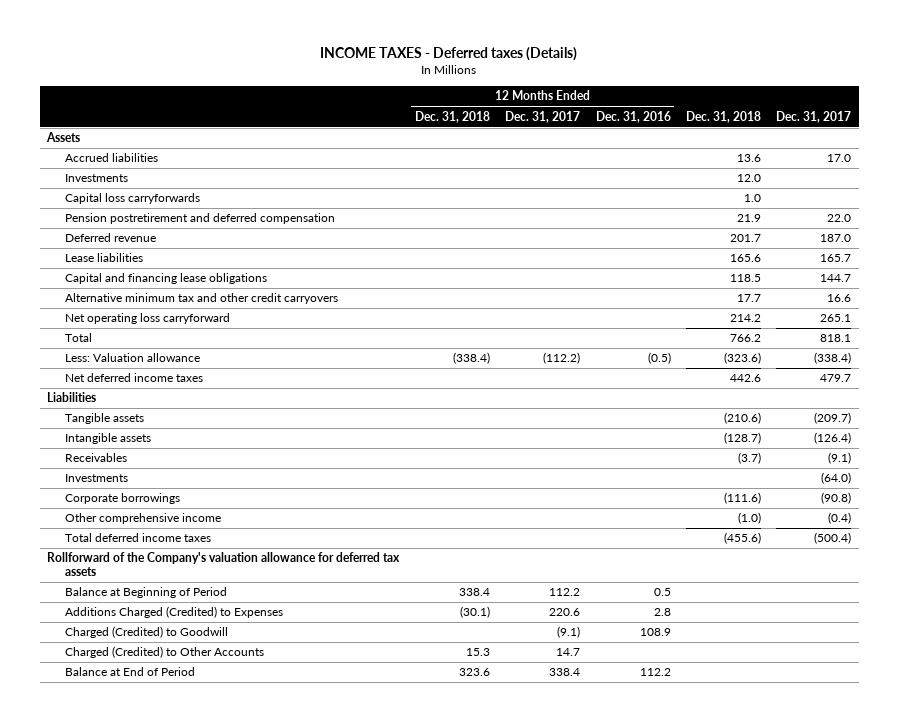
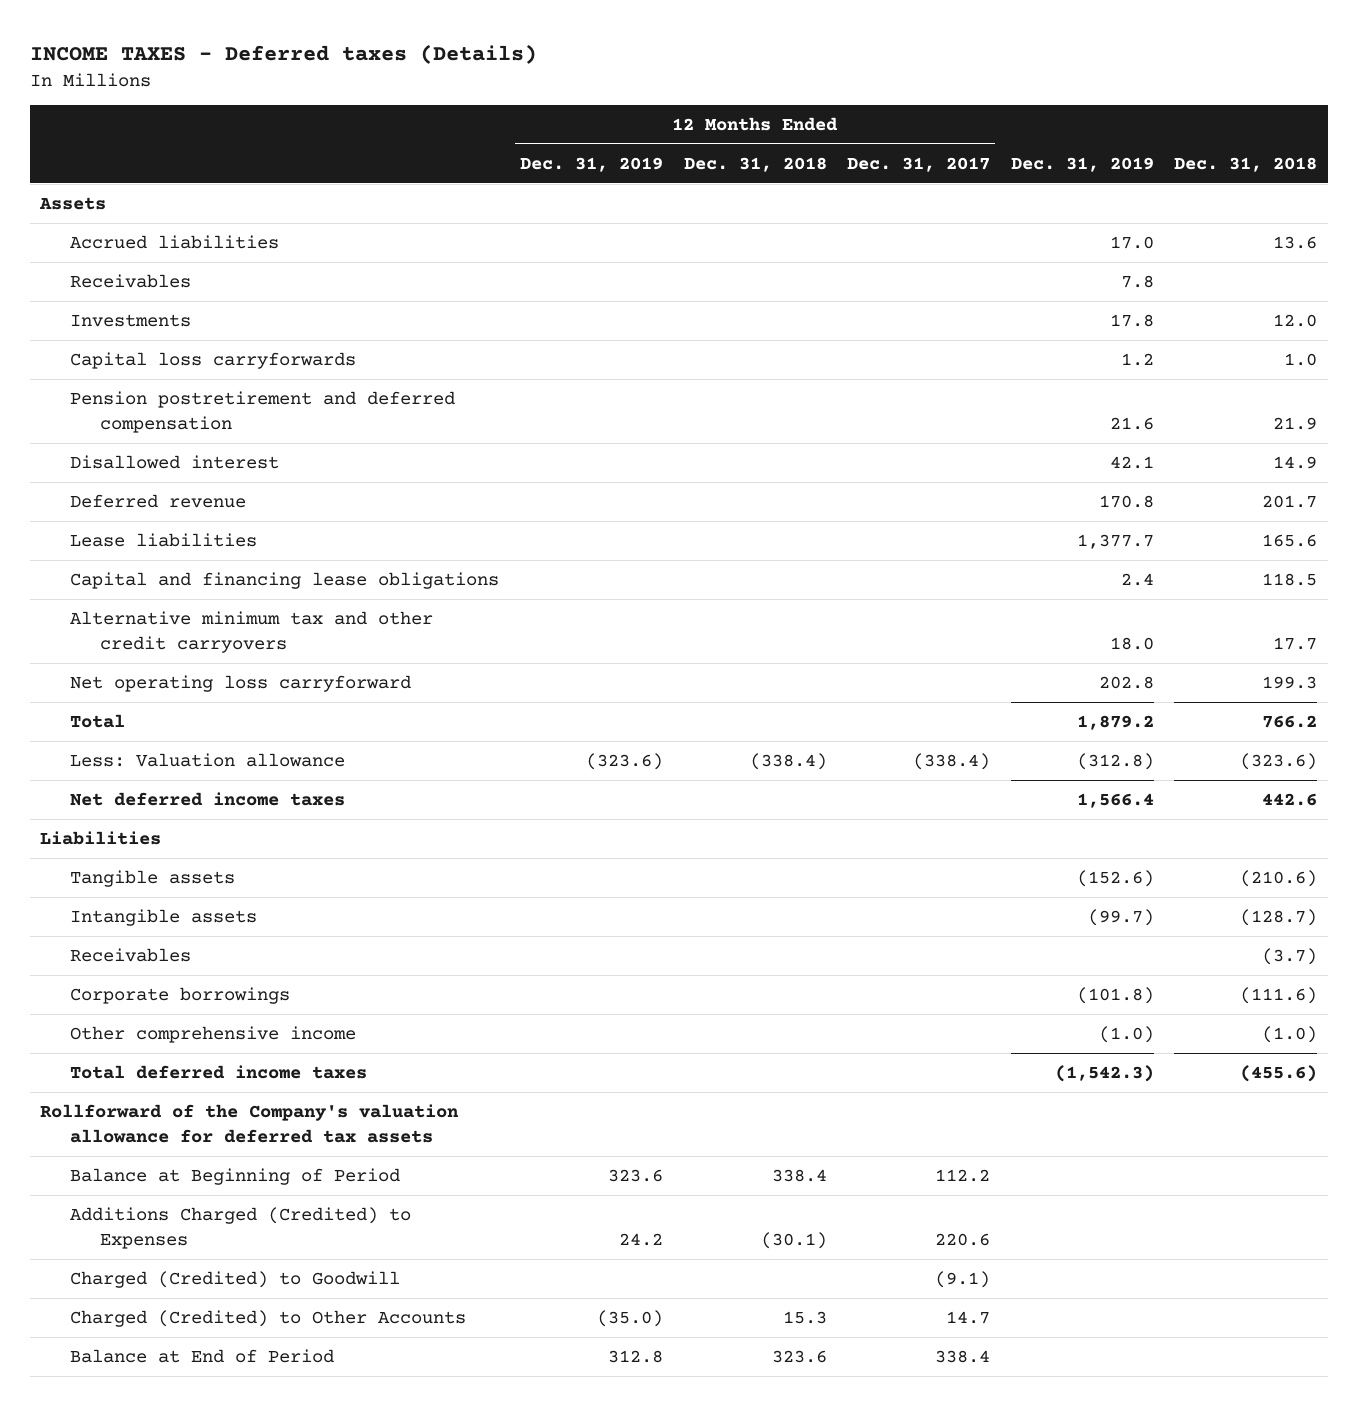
[595,110,671,123] Dec. 31, 2016 -> none
[776,110,852,123] Dec. 31, 2017 -> none
none -> [519,156,663,172] Dec. 31, 2019
none -> [1010,156,1154,172] Dec. 31, 2019
none -> [70,274,192,289] Receivables
none -> [70,455,280,470] Disallowed interest
[729,314,761,323] 214.2 -> [1262,676,1318,690] 199.3
[543,352,581,365] (112.2) -> [913,753,991,771] (338.4)
[64,474,128,483] Investments -> none

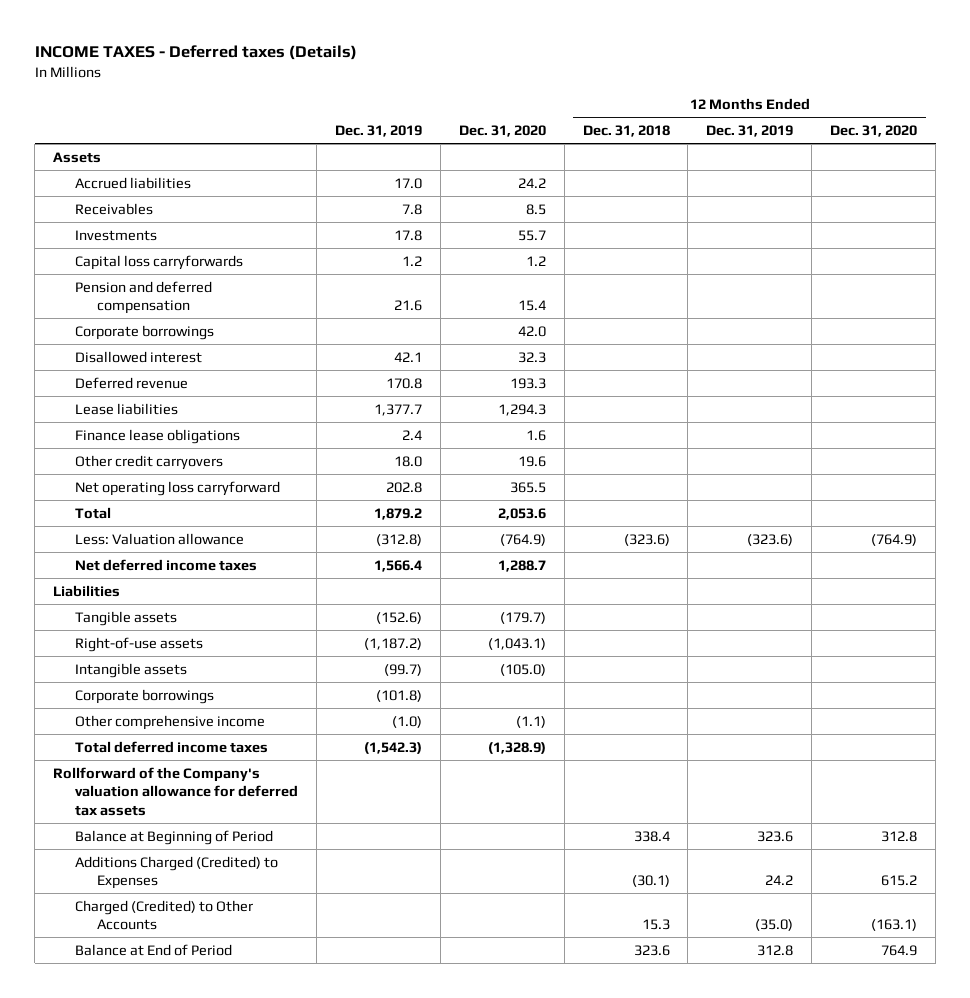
[847,156,991,172] Dec. 31, 2017 -> none
[1174,156,1318,172] Dec. 31, 2018 -> none
none -> [458,124,546,137] Dec. 31, 2020
none -> [830,124,918,137] Dec. 31, 2020
[70,391,456,433] Pension postretirement and deferred compensation -> [75,280,213,315] Pension and deferred compensation
none -> [75,324,215,340] Corporate borrowings
[70,572,500,590] Capital and financing lease obligations -> [75,428,241,444] Finance lease obligations
[70,611,434,653] Alternative minimum tax and other credit carryovers -> [75,454,224,470] Other credit carryovers
[749,753,827,771] (338.4) -> [623,533,670,546] (323.6)
none -> [75,636,204,652] Right-of-use assets
[70,948,192,963] Receivables -> none
[70,1271,401,1289] Charged (Credited) to Goodwill -> none

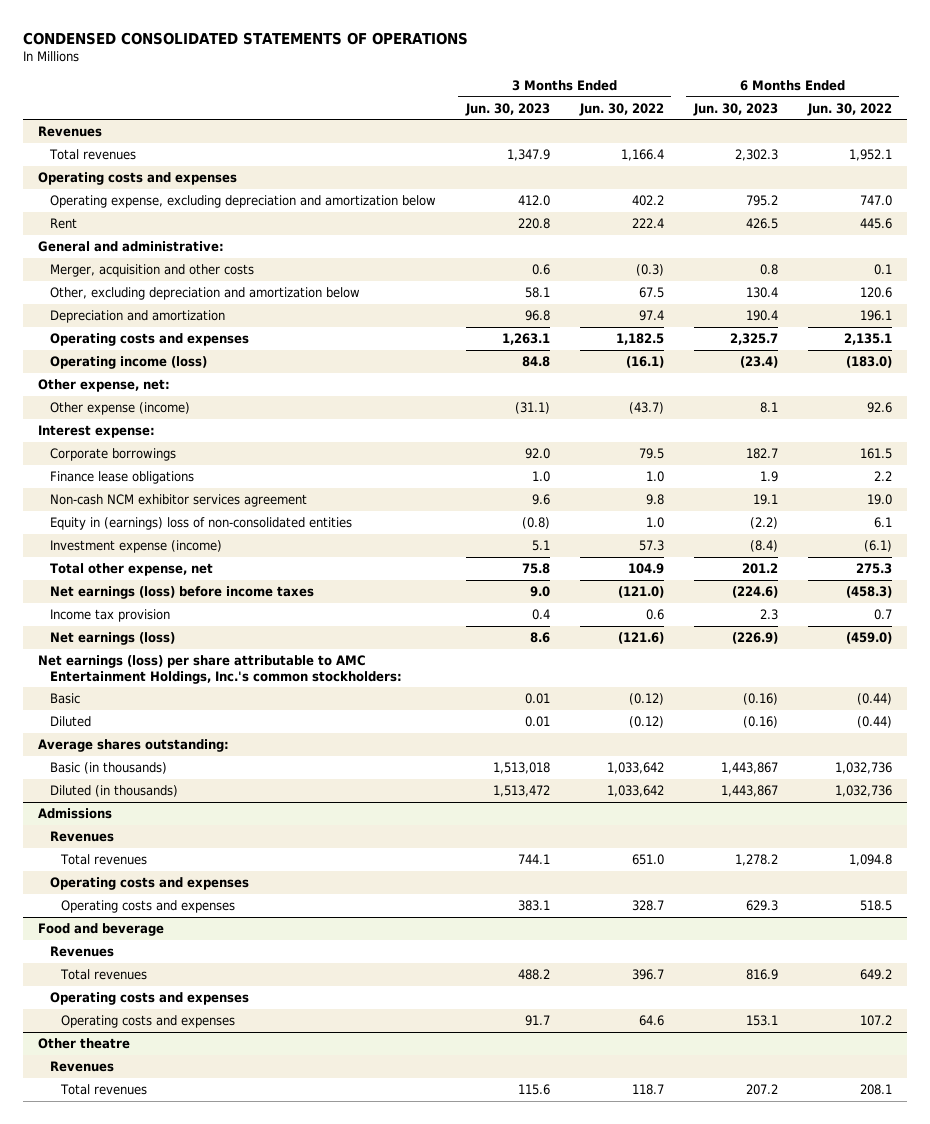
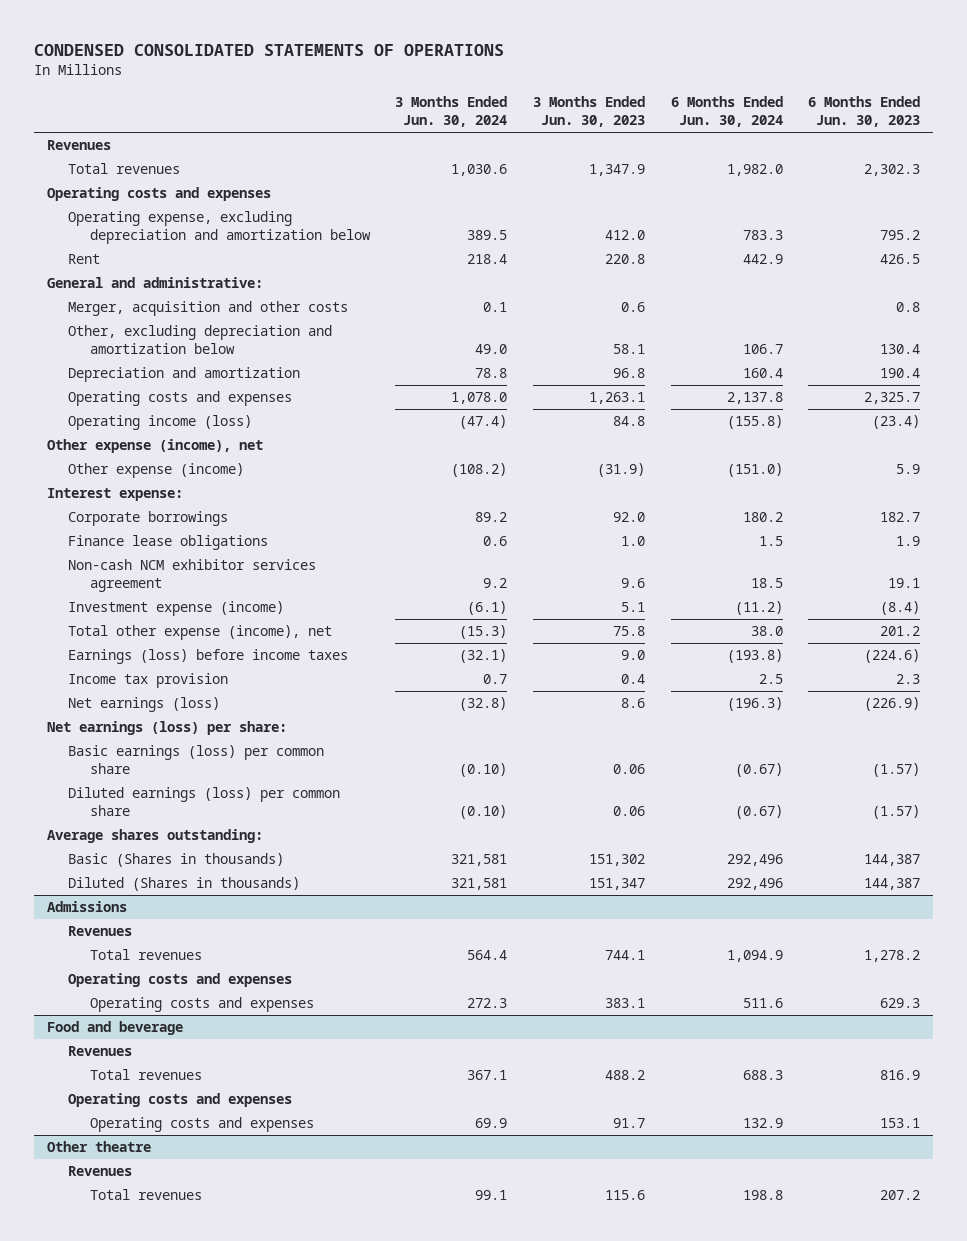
[578,102,664,116] Jun. 30, 2022 -> none
[806,102,892,116] Jun. 30, 2022 -> none
none -> [395,95,508,127] 3 Months Ended Jun. 30, 2024
none -> [670,95,783,127] 6 Months Ended Jun. 30, 2024
[38,379,171,393] Other expense, net: -> [47,439,264,454] Other expense (income), net
[514,402,550,415] (31.1) -> [596,463,645,478] (31.9)
[759,402,778,414] 8.1 -> [896,464,921,475] 5.9
[49,517,352,531] Equity in (earnings) loss of non-consolidated entities -> none
[49,563,213,577] Total other expense, net -> [68,625,333,641] Total other expense (income), net
[49,586,314,600] Net earnings (loss) before income taxes -> [68,649,349,665] Earnings (loss) before income taxes
[49,693,80,705] Basic -> none
[49,716,91,728] Diluted -> none
[38,655,402,684] Net earnings (loss) per share attributable to AMC Entertainment Holdings, Inc.'s common stockholders: -> [47,721,288,736] Net earnings (loss) per share:
none -> [68,745,325,775] Basic earnings (loss) per common share
none -> [68,787,341,817] Diluted earnings (loss) per common share
[49,762,167,775] Basic (in thousands) -> [68,853,285,868] Basic (Shares in thousands)
[492,762,550,775] 1,513,018 -> [588,854,645,867] 151,302
[720,762,778,775] 1,443,867 -> [864,854,921,867] 144,387
[49,785,178,798] Diluted (in thousands) -> [68,877,301,892] Diluted (Shares in thousands)
[492,785,550,798] 1,513,472 -> [588,878,645,891] 151,347
[720,785,778,798] 1,443,867 -> [864,878,921,891] 144,387

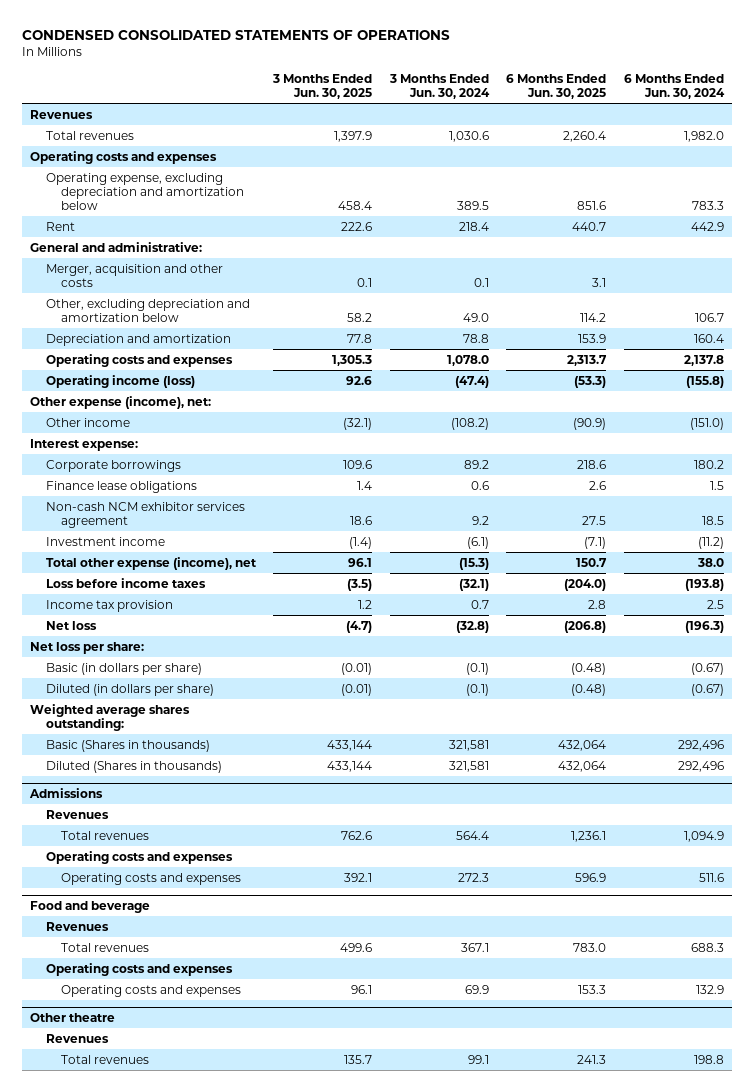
[532,95,645,127] 3 Months Ended Jun. 30, 2023 -> none
[808,95,921,127] 6 Months Ended Jun. 30, 2023 -> none
none -> [272,73,373,99] 3 Months Ended Jun. 30, 2025
none -> [506,73,607,99] 6 Months Ended Jun. 30, 2025
[47,439,264,454] Other expense (income), net -> [30,395,212,409] Other expense (income), net:
[68,463,245,479] Other expense (income) -> [45,417,130,427] Other income
[68,601,285,617] Investment expense (income) -> [45,536,165,546] Investment income
[68,649,349,665] Earnings (loss) before income taxes -> [45,577,206,588] Loss before income taxes
[68,697,221,713] Net earnings (loss) -> [45,620,97,630] Net loss
[47,721,288,736] Net earnings (loss) per share: -> [30,641,145,654] Net loss per share:
[68,745,325,775] Basic earnings (loss) per common share -> [45,662,202,675] Basic (in dollars per share)
[459,763,508,778] (0.10) -> [465,662,489,675] (0.1)
[68,787,341,817] Diluted earnings (loss) per common share -> [45,683,214,696] Diluted (in dollars per share)
[459,805,508,820] (0.10) -> [465,683,489,696] (0.1)
[47,829,264,844] Average shares outstanding: -> [30,703,191,731] Weighted average shares outstanding:

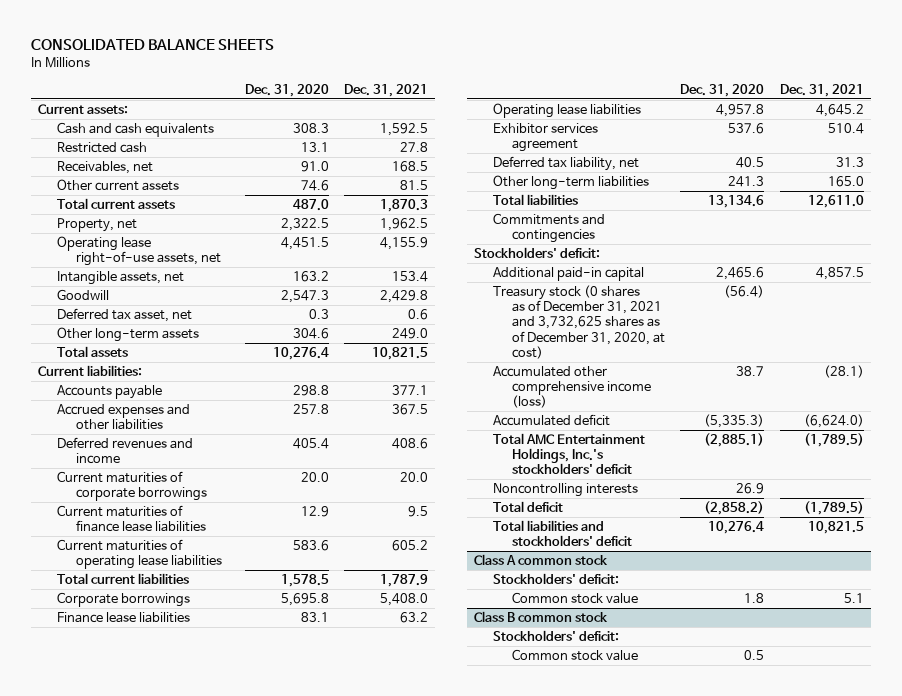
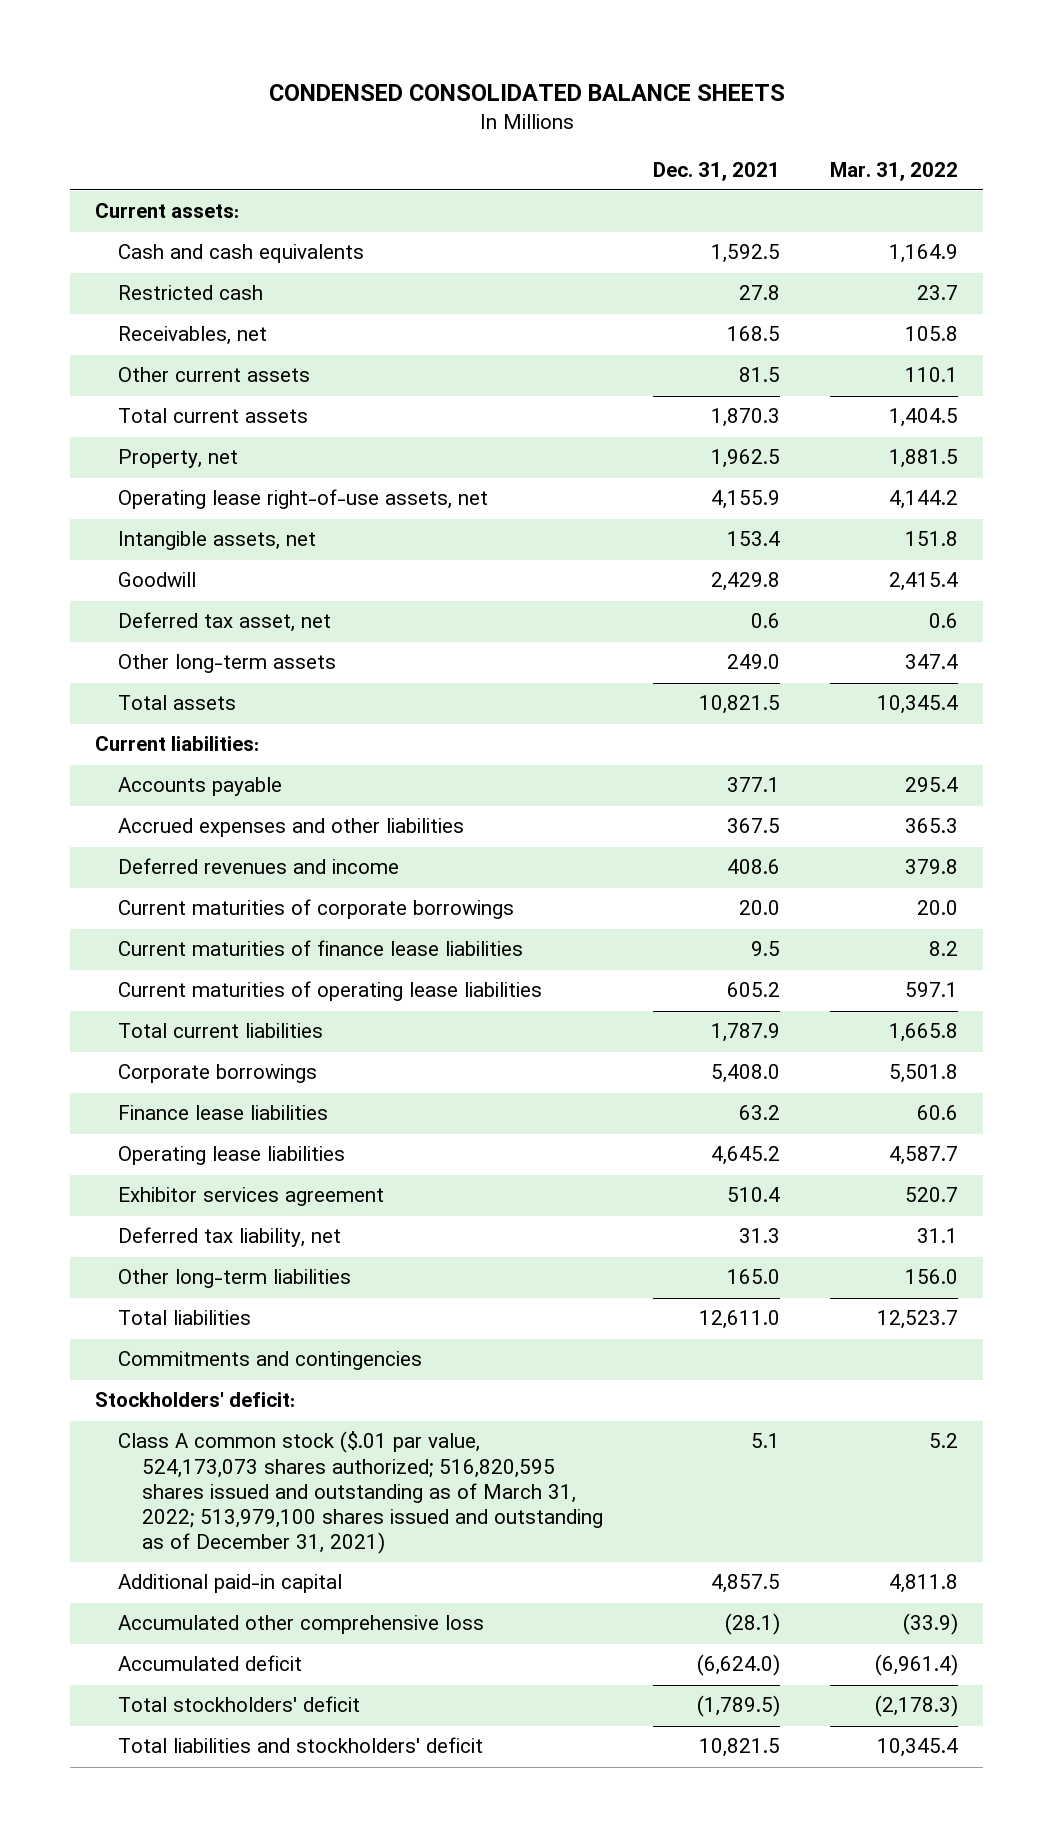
[30,39,274,51] CONSOLIDATED BALANCE SHEETS -> [268,84,785,102] CONDENSED CONSOLIDATED BALANCE SHEETS
[244,83,329,97] Dec. 31, 2020 -> none
none -> [830,161,959,181] Mar. 31, 2022
none -> [118,1431,603,1555] Class A common stock ($.01 par value, 524,173,073 shares authorized; 516,820,595 shares issued and outstanding as of March 31, 2022; 513,979,100 shares issued and outstanding as of December 31, 2021)
[493,284,666,360] Treasury stock (0 shares as of December 31, 2021 and 3,732,625 shares as of December 31, 2020, at cost) -> none
[493,365,652,409] Accumulated other comprehensive income (loss) -> [118,1615,485,1635] Accumulated other comprehensive loss
[493,482,639,497] Noncontrolling interests -> none
[493,500,564,512] Total deficit -> none
[493,432,646,475] Total AMC Entertainment Holdings, Inc.'s stockholders' deficit -> [118,1696,361,1713] Total stockholders' deficit
[474,553,609,565] Class A common stock -> none
[493,572,620,584] Stockholders' deficit: -> none
[512,591,639,604] Common stock value -> none
[474,610,609,622] Class B common stock -> none
[493,629,620,641] Stockholders' deficit: -> none
[512,648,639,661] Common stock value -> none

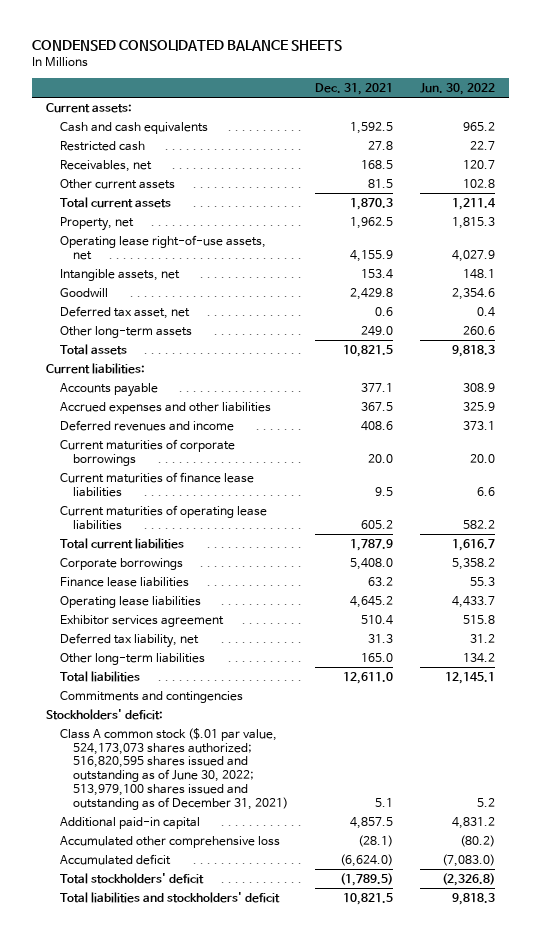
[830,161,959,181] Mar. 31, 2022 -> none
none -> [420,82,496,95] Jun. 30, 2022
[118,1431,603,1555] Class A common stock ($.01 par value, 524,173,073 shares authorized; 516,820,595 shares issued and outstanding as of March 31, 2022; 513,979,100 shares issued and outstanding as of December 31, 2021) -> [59,727,289,810] Class A common stock ($.01 par value, 524,173,073 shares authorized; 516,820,595 shares issued and outstanding as of June 30, 2022; 513,979,100 shares issued and outstanding as of December 31, 2021)

